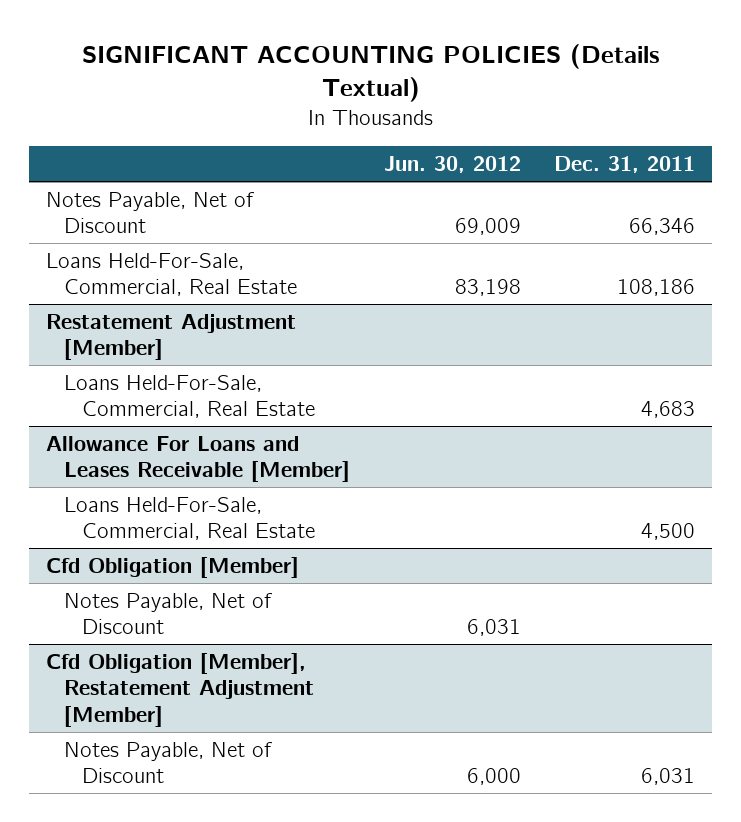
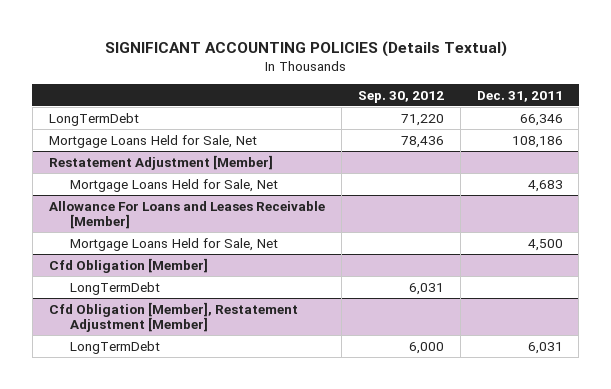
[383,156,521,174] Jun. 30, 2012 -> none
none -> [357,90,444,103] Sep. 30, 2012
[45,191,254,234] Notes Payable, Net of Discount -> [48,112,139,126] LongTermDebt
[45,252,298,297] Loans Held-For-Sale, Commercial, Real Estate -> [48,134,257,148] Mortgage Loans Held for Sale, Net
[64,374,316,419] Loans Held-For-Sale, Commercial, Real Estate -> [69,178,278,192] Mortgage Loans Held for Sale, Net
[64,496,316,541] Loans Held-For-Sale, Commercial, Real Estate -> [69,237,278,251] Mortgage Loans Held for Sale, Net
[64,592,273,635] Notes Payable, Net of Discount -> [69,281,160,295] LongTermDebt
[64,741,273,784] Notes Payable, Net of Discount -> [69,340,160,354] LongTermDebt

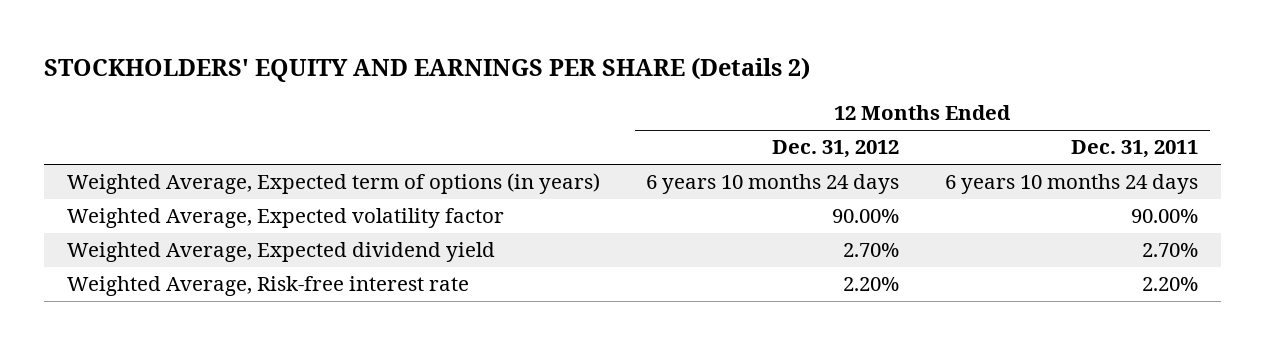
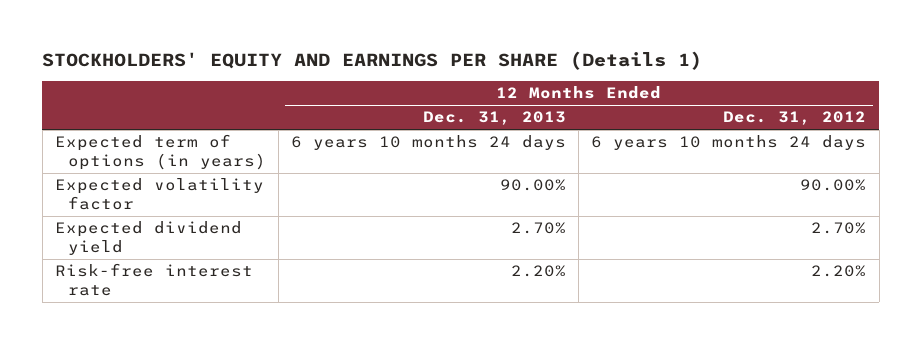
[44,56,811,82] STOCKHOLDERS' EQUITY AND EARNINGS PER SHARE (Details 2) -> [42,50,703,70] STOCKHOLDERS' EQUITY AND EARNINGS PER SHARE (Details 1)
[1071,140,1199,159] Dec. 31, 2011 -> none
none -> [423,111,567,126] Dec. 31, 2013
[67,173,601,195] Weighted Average, Expected term of options (in years) -> [54,134,266,171] Expected term of options (in years)
[67,208,505,229] Weighted Average, Expected volatility factor -> [54,178,264,211] Expected volatility factor
[67,242,496,263] Weighted Average, Expected dividend yield -> [54,221,242,256] Expected dividend yield
[67,276,470,297] Weighted Average, Risk-free interest rate -> [54,263,253,297] Risk-free interest rate

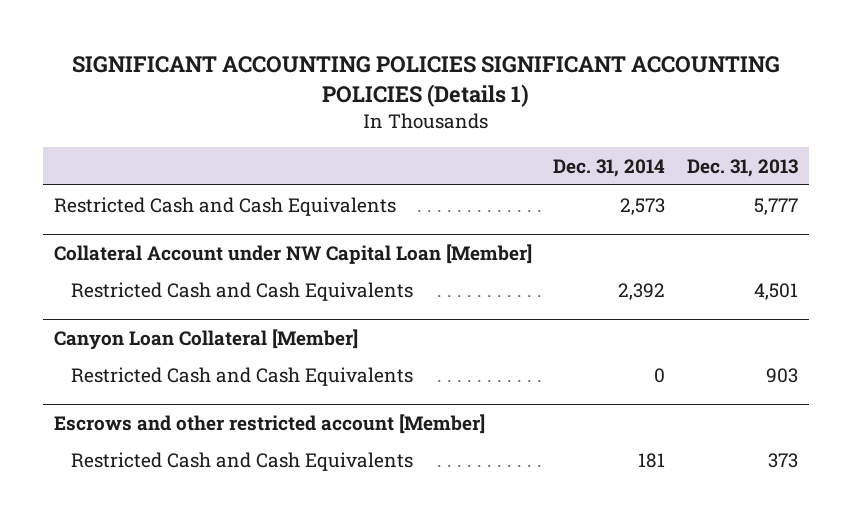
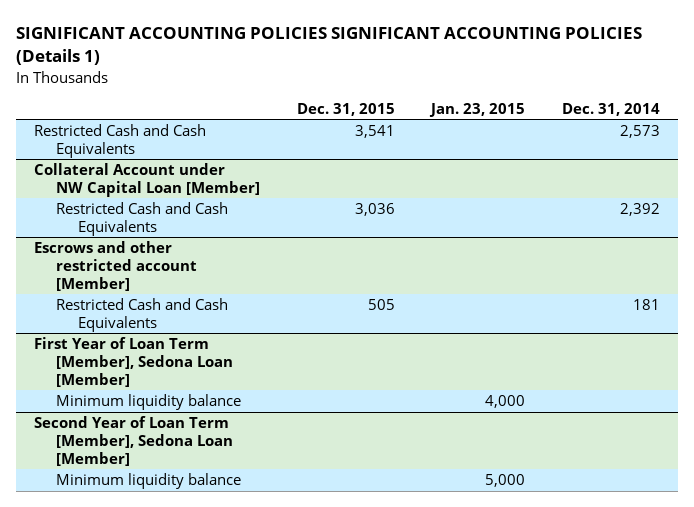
[686,158,798,177] Dec. 31, 2013 -> none
none -> [296,102,395,116] Dec. 31, 2015
none -> [429,102,526,117] Jan. 23, 2015
[53,328,358,350] Canyon Loan Collateral [Member] -> none
[71,366,414,386] Restricted Cash and Cash Equivalents -> none
none -> [34,337,234,387] First Year of Loan Term [Member], Sedona Loan [Member]
none -> [56,394,242,411] Minimum liquidity balance
none -> [34,416,234,466] Second Year of Loan Term [Member], Sedona Loan [Member]
none -> [56,473,242,490] Minimum liquidity balance

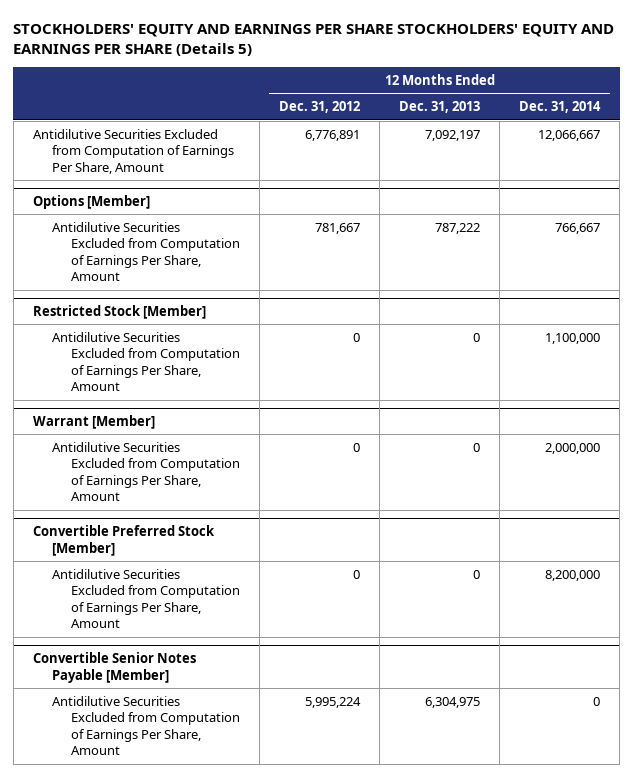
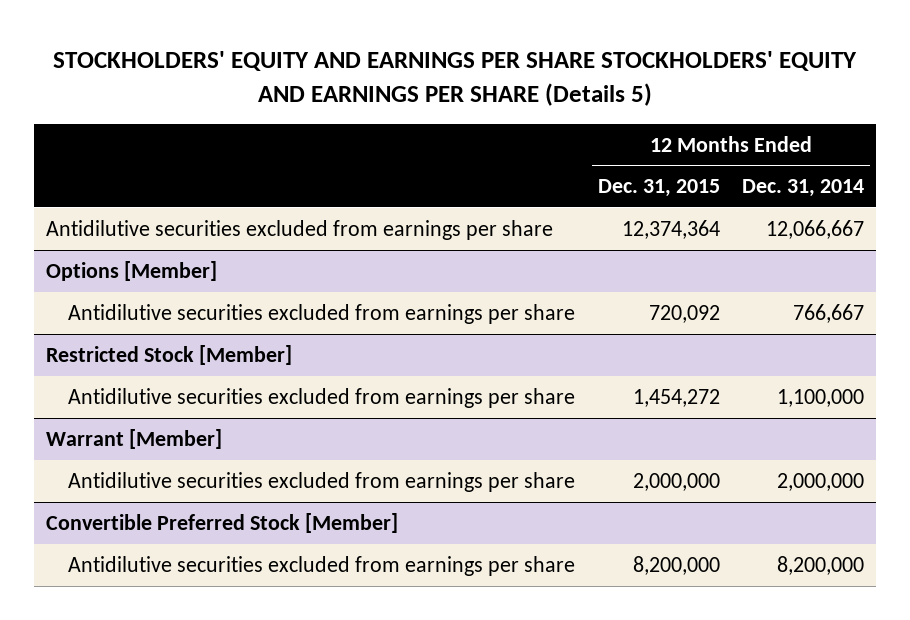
[279,101,361,114] Dec. 31, 2012 -> none
[399,101,481,114] Dec. 31, 2013 -> none
none -> [597,179,720,198] Dec. 31, 2015
[32,128,234,174] Antidilutive Securities Excluded from Computation of Earnings Per Share, Amount -> [45,219,553,240] Antidilutive securities excluded from earnings per share
[51,221,241,282] Antidilutive Securities Excluded from Computation of Earnings Per Share, Amount -> [68,303,576,324] Antidilutive securities excluded from earnings per share
[51,331,241,392] Antidilutive Securities Excluded from Computation of Earnings Per Share, Amount -> [68,387,576,408] Antidilutive securities excluded from earnings per share
[51,441,241,502] Antidilutive Securities Excluded from Computation of Earnings Per Share, Amount -> [68,471,576,492] Antidilutive securities excluded from earnings per share
[32,652,196,683] Convertible Senior Notes Payable [Member] -> none
[51,695,241,756] Antidilutive Securities Excluded from Computation of Earnings Per Share, Amount -> none
[51,568,241,629] Antidilutive Securities Excluded from Computation of Earnings Per Share, Amount -> [68,555,576,576] Antidilutive securities excluded from earnings per share

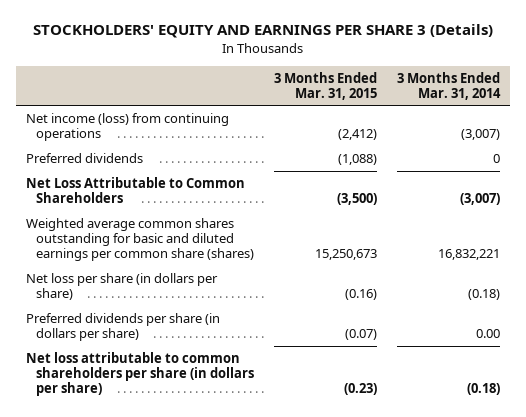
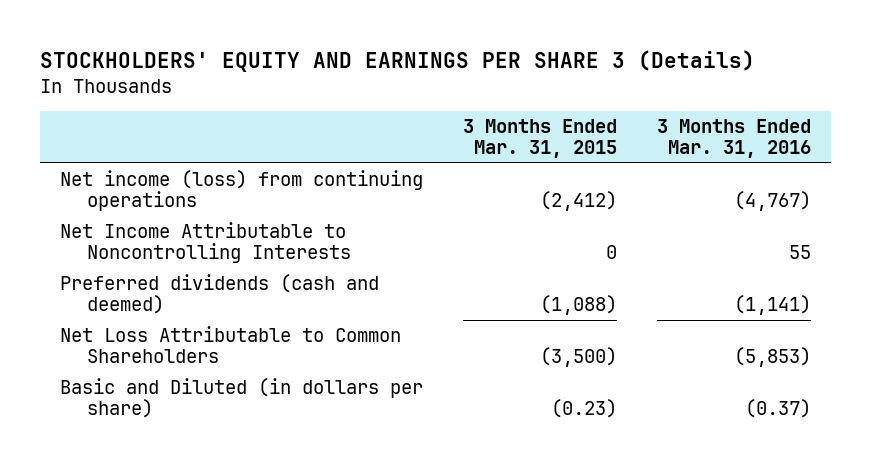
[397,71,502,100] 3 Months Ended Mar. 31, 2014 -> none
none -> [657,119,812,159] 3 Months Ended Mar. 31, 2016
none -> [60,221,352,264] Net Income Attributable to Noncontrolling Interests
[25,152,143,163] Preferred dividends -> [60,273,380,315] Preferred dividends (cash and deemed)
[25,217,254,262] Weighted average common shares outstanding for basic and diluted earnings per common share (shares) -> none
[25,272,218,301] Net loss per share (in dollars per share) -> none
[25,312,220,342] Preferred dividends per share (in dollars per share) -> none
[25,351,254,397] Net loss attributable to common shareholders per share (in dollars per share) -> [60,377,424,419] Basic and Diluted (in dollars per share)

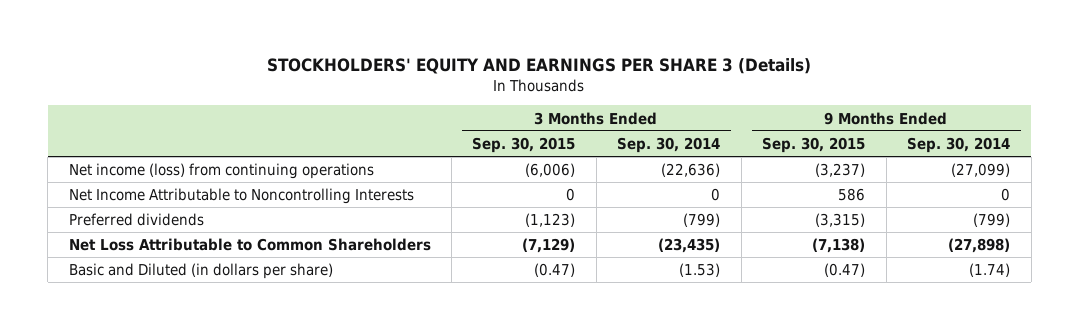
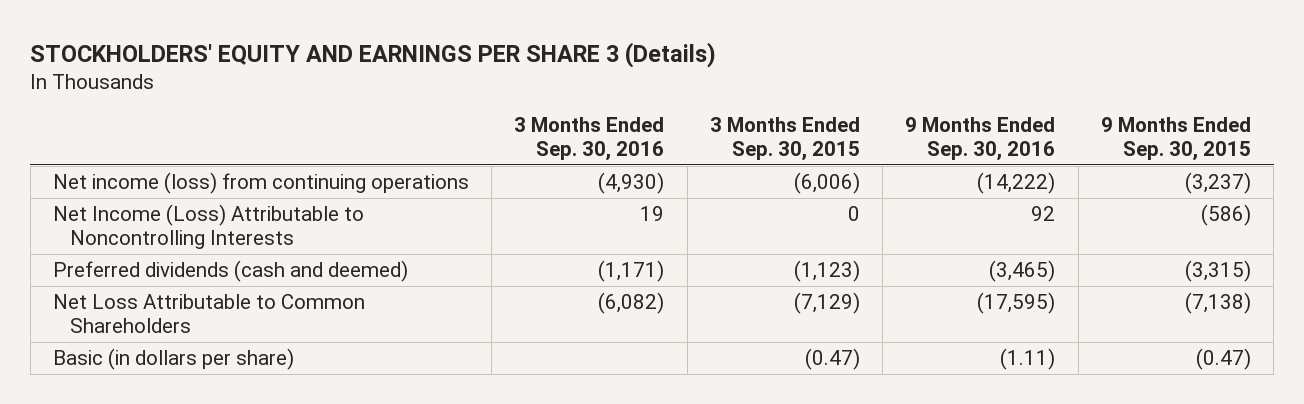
[617,136,721,153] Sep. 30, 2014 -> none
[907,136,1011,153] Sep. 30, 2014 -> none
none -> [514,117,665,161] 3 Months Ended Sep. 30, 2016
none -> [905,117,1056,161] 9 Months Ended Sep. 30, 2016
[68,188,414,205] Net Income Attributable to Noncontrolling Interests -> [52,204,364,249] Net Income (Loss) Attributable to Noncontrolling Interests
[838,188,866,202] 586 -> [1200,204,1251,227] (586)
[68,213,204,227] Preferred dividends -> [52,260,408,283] Preferred dividends (cash and deemed)
[68,263,333,280] Basic and Diluted (in dollars per share) -> [52,348,294,371] Basic (in dollars per share)

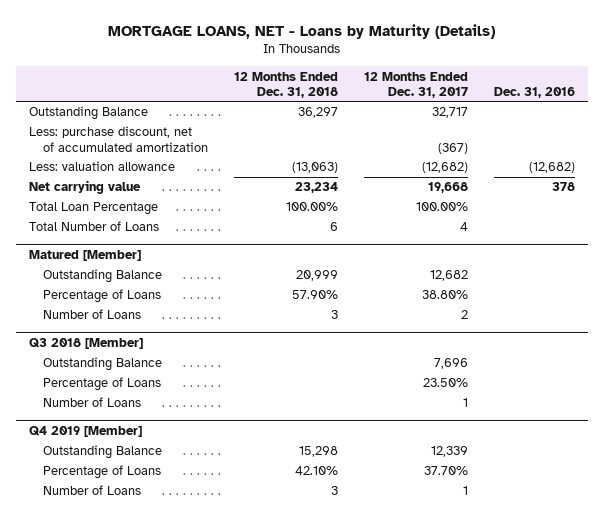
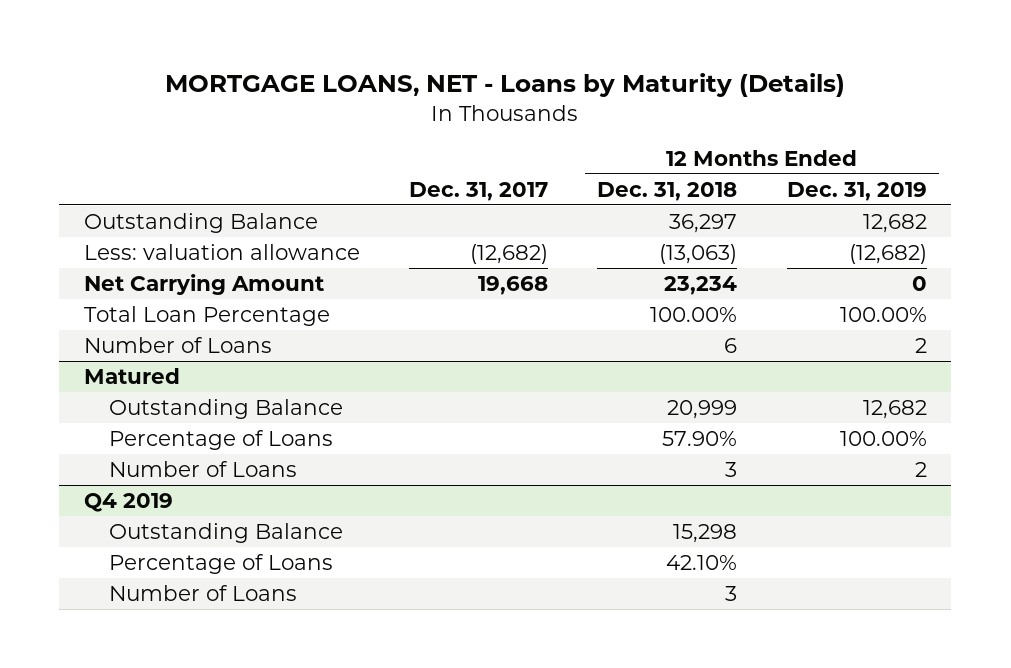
[363,71,468,98] 12 Months Ended Dec. 31, 2017 -> none
[493,86,575,98] Dec. 31, 2016 -> none
none -> [409,181,549,201] Dec. 31, 2017
none -> [786,181,927,201] Dec. 31, 2019
[28,126,209,152] Less: purchase discount, net of accumulated amortization -> none
[28,180,141,195] Net carrying value -> [83,273,324,295] Net Carrying Amount
[28,221,159,232] Total Number of Loans -> [83,336,272,353] Number of Loans
[28,250,141,262] Matured [Member] -> [83,367,180,384] Matured
[28,338,143,350] Q3 2018 [Member] -> none
[43,357,163,372] Outstanding Balance -> none
[43,377,162,392] Percentage of Loans -> none
[43,397,142,408] Number of Loans -> none
[28,426,142,438] Q4 2019 [Member] -> [83,492,173,512] Q4 2019

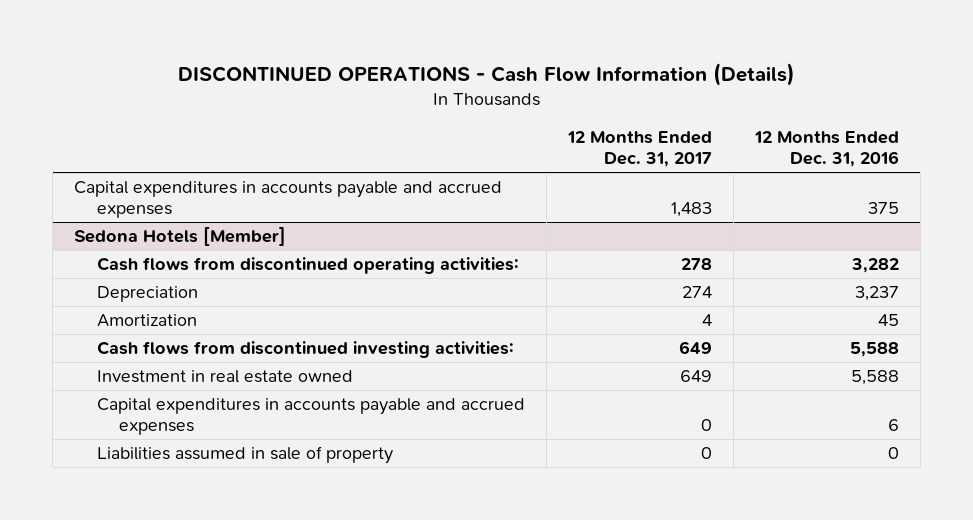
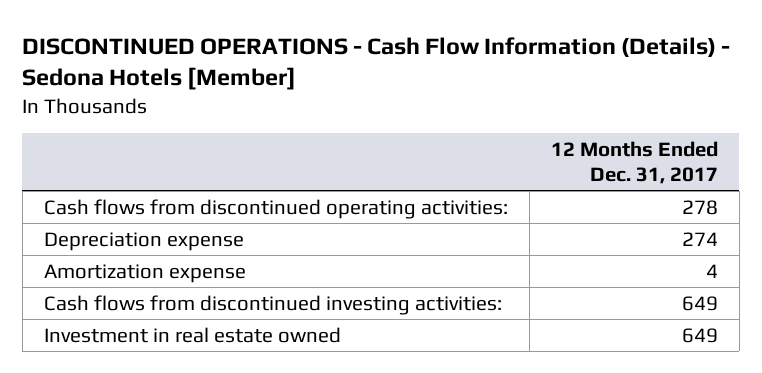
[177,62,795,86] DISCONTINUED OPERATIONS - Cash Flow Information (Details) -> [22,36,731,91] DISCONTINUED OPERATIONS - Cash Flow Information (Details) - Sedona Hotels [Member]
[753,131,899,168] 12 Months Ended Dec. 31, 2016 -> none
[74,181,503,219] Capital expenditures in accounts payable and accrued expenses -> none
[74,227,287,247] Sedona Hotels [Member] -> none
[96,286,198,303] Depreciation -> [43,231,244,251] Depreciation expense
[96,314,197,328] Amortization -> [43,263,246,283] Amortization expense
[96,398,525,436] Capital expenditures in accounts payable and accrued expenses -> none
[96,446,393,465] Liabilities assumed in sale of property -> none

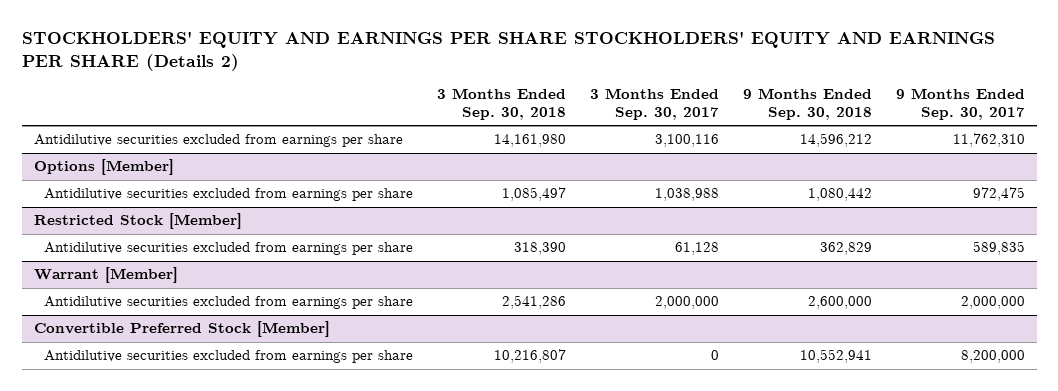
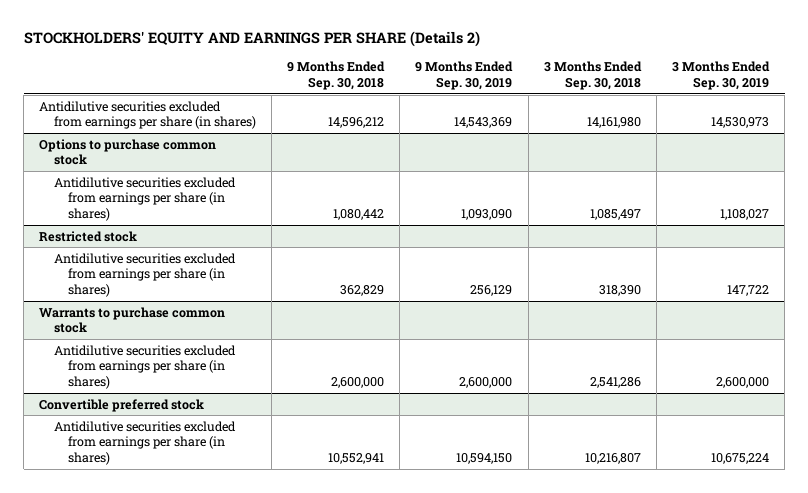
[21,31,995,71] STOCKHOLDERS' EQUITY AND EARNINGS PER SHARE STOCKHOLDERS' EQUITY AND EARNINGS PER SHARE (Details 2) -> [23,31,480,48] STOCKHOLDERS' EQUITY AND EARNINGS PER SHARE (Details 2)
[589,88,719,120] 3 Months Ended Sep. 30, 2017 -> none
[895,88,1025,120] 9 Months Ended Sep. 30, 2017 -> none
none -> [415,61,514,91] 9 Months Ended Sep. 30, 2019
none -> [672,61,771,91] 3 Months Ended Sep. 30, 2019
[33,134,403,148] Antidilutive securities excluded from earnings per share -> [39,100,256,130] Antidilutive securities excluded from earnings per share (in shares)
[33,159,174,176] Options [Member] -> [39,138,217,166] Options to purchase common stock
[44,188,414,202] Antidilutive securities excluded from earnings per share -> [53,176,236,222] Antidilutive securities excluded from earnings per share (in shares)
[33,213,242,230] Restricted Stock [Member] -> [39,230,138,242] Restricted stock
[44,242,414,256] Antidilutive securities excluded from earnings per share -> [53,252,236,298] Antidilutive securities excluded from earnings per share (in shares)
[33,267,178,284] Warrant [Member] -> [39,306,226,334] Warrants to purchase common stock
[44,296,414,310] Antidilutive securities excluded from earnings per share -> [53,344,236,390] Antidilutive securities excluded from earnings per share (in shares)
[33,321,330,338] Convertible Preferred Stock [Member] -> [39,398,205,412] Convertible preferred stock
[44,350,414,364] Antidilutive securities excluded from earnings per share -> [53,420,236,466] Antidilutive securities excluded from earnings per share (in shares)

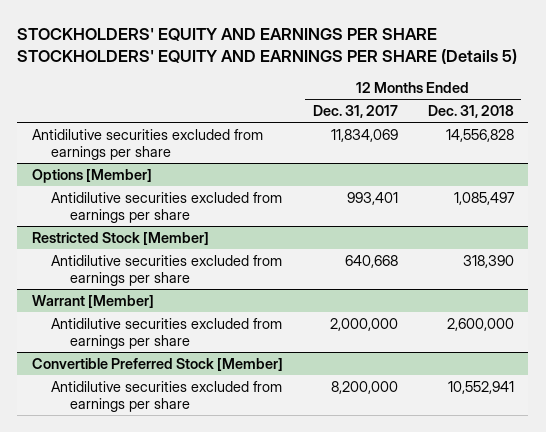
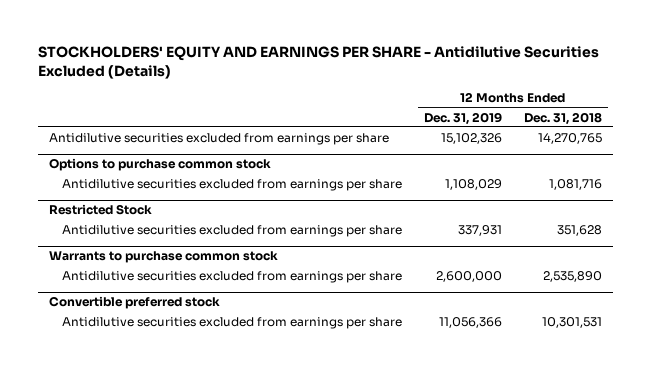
[17,27,518,65] STOCKHOLDERS' EQUITY AND EARNINGS PER SHARE STOCKHOLDERS' EQUITY AND EARNINGS PER SHARE (Details 5) -> [38,45,600,79] STOCKHOLDERS' EQUITY AND EARNINGS PER SHARE - Antidilutive Securities Excluded (Details)
[312,105,398,119] Dec. 31, 2017 -> none
none -> [423,111,502,125] Dec. 31, 2019
[445,128,514,142] 14,556,828 -> [538,133,603,145] 14,270,765
[31,168,152,183] Options [Member] -> [49,158,272,172] Options to purchase common stock
[453,191,515,205] 1,085,497 -> [549,179,603,191] 1,081,716
[31,231,209,245] Restricted Stock [Member] -> [49,204,153,216] Restricted Stock
[462,254,514,268] 318,390 -> [557,225,603,237] 351,628
[31,294,154,308] Warrant [Member] -> [49,251,279,264] Warrants to purchase common stock
[446,317,514,331] 2,600,000 -> [543,271,603,283] 2,535,890
[31,357,283,371] Convertible Preferred Stock [Member] -> [49,296,221,310] Convertible preferred stock
[447,380,514,394] 10,552,941 -> [542,317,603,329] 10,301,531

